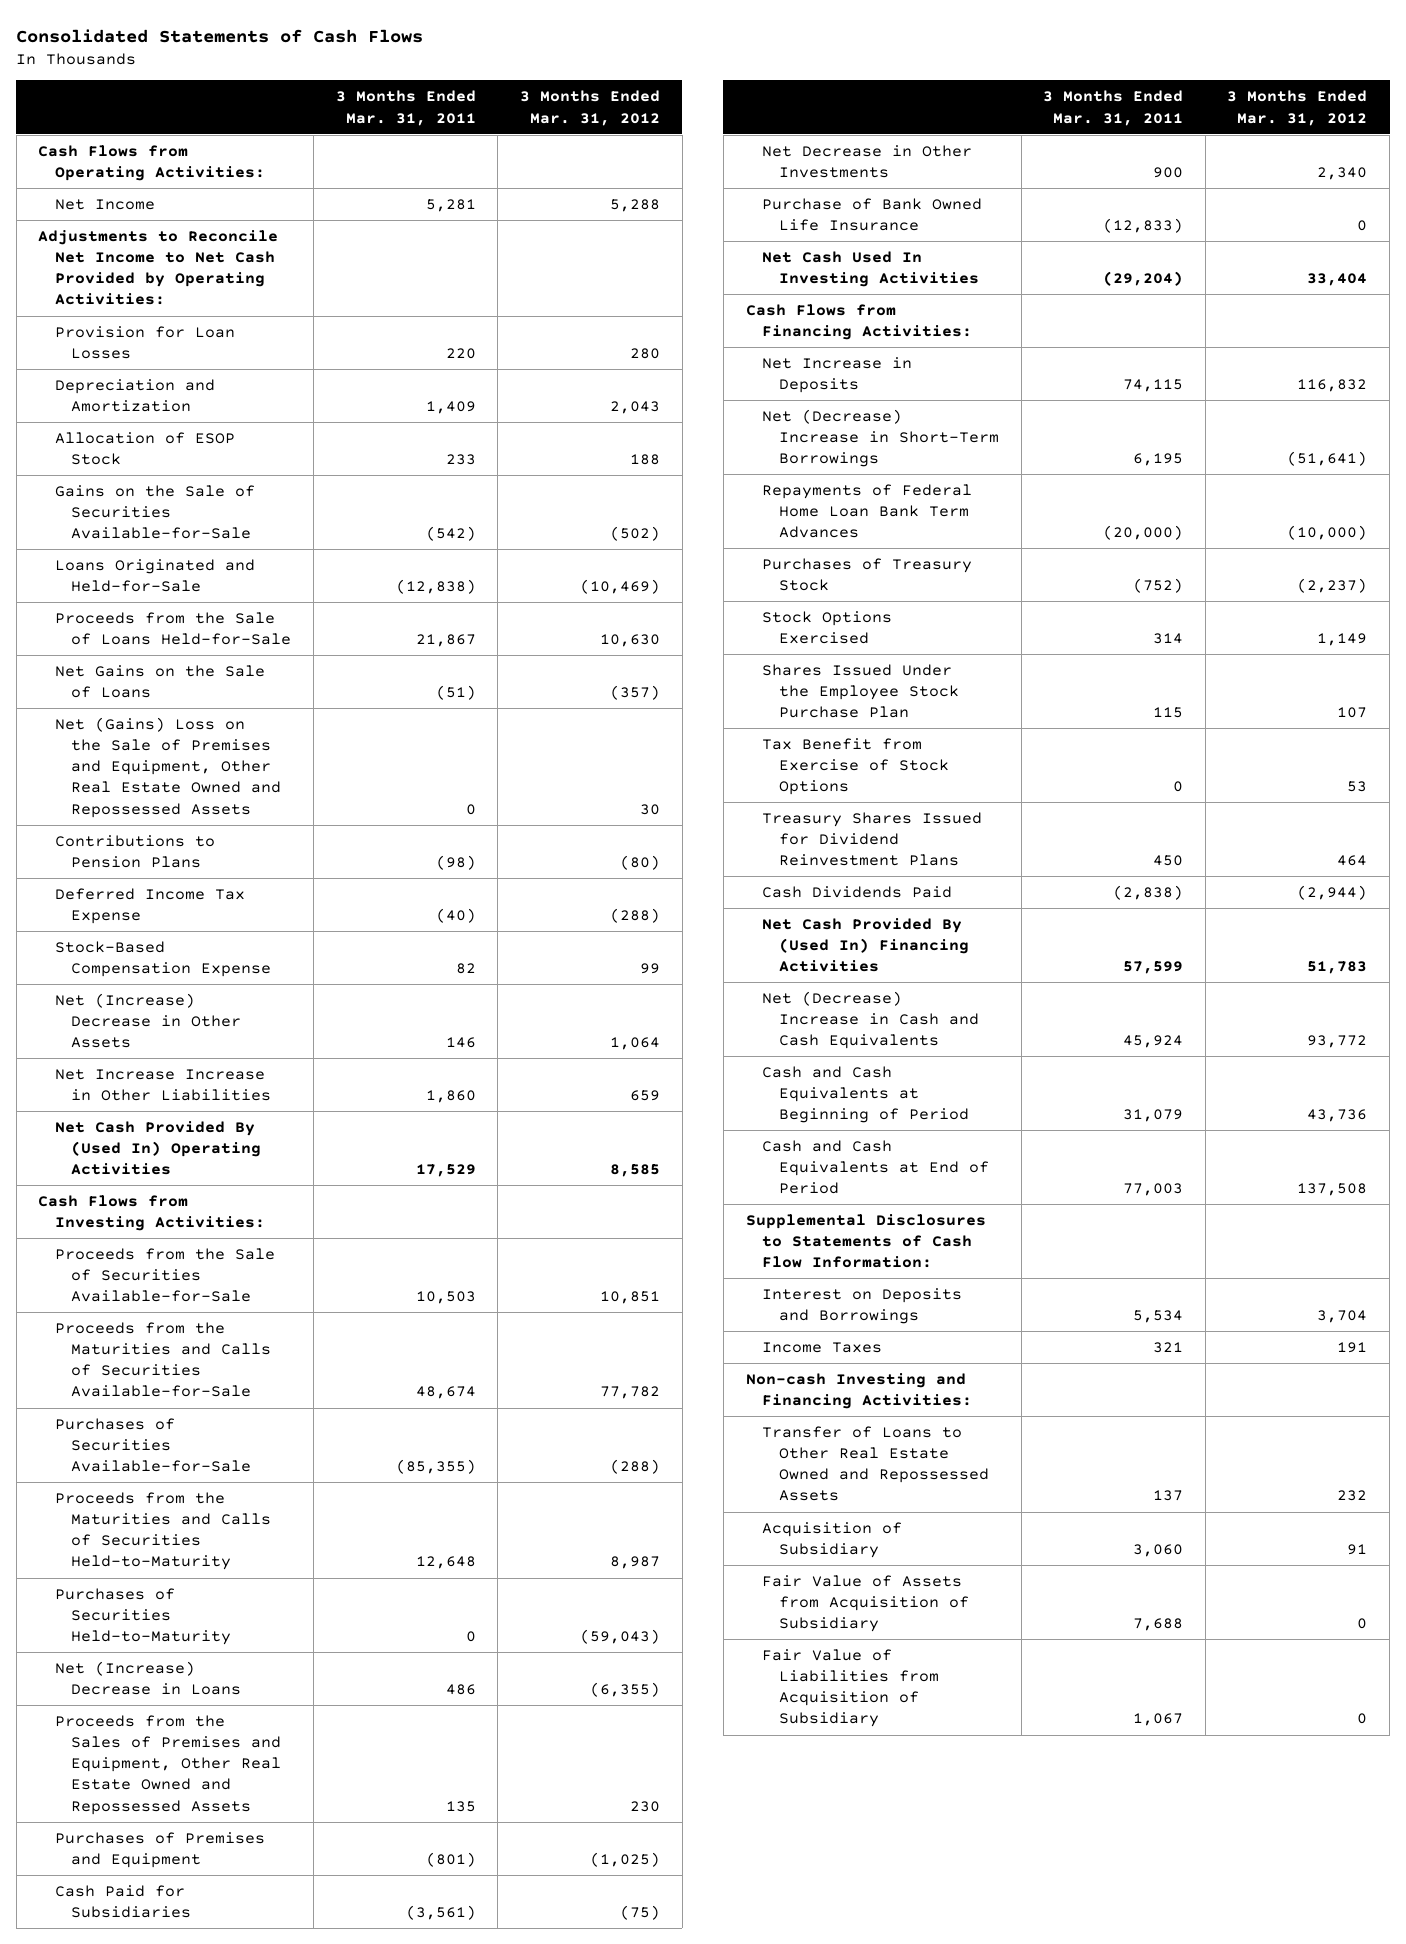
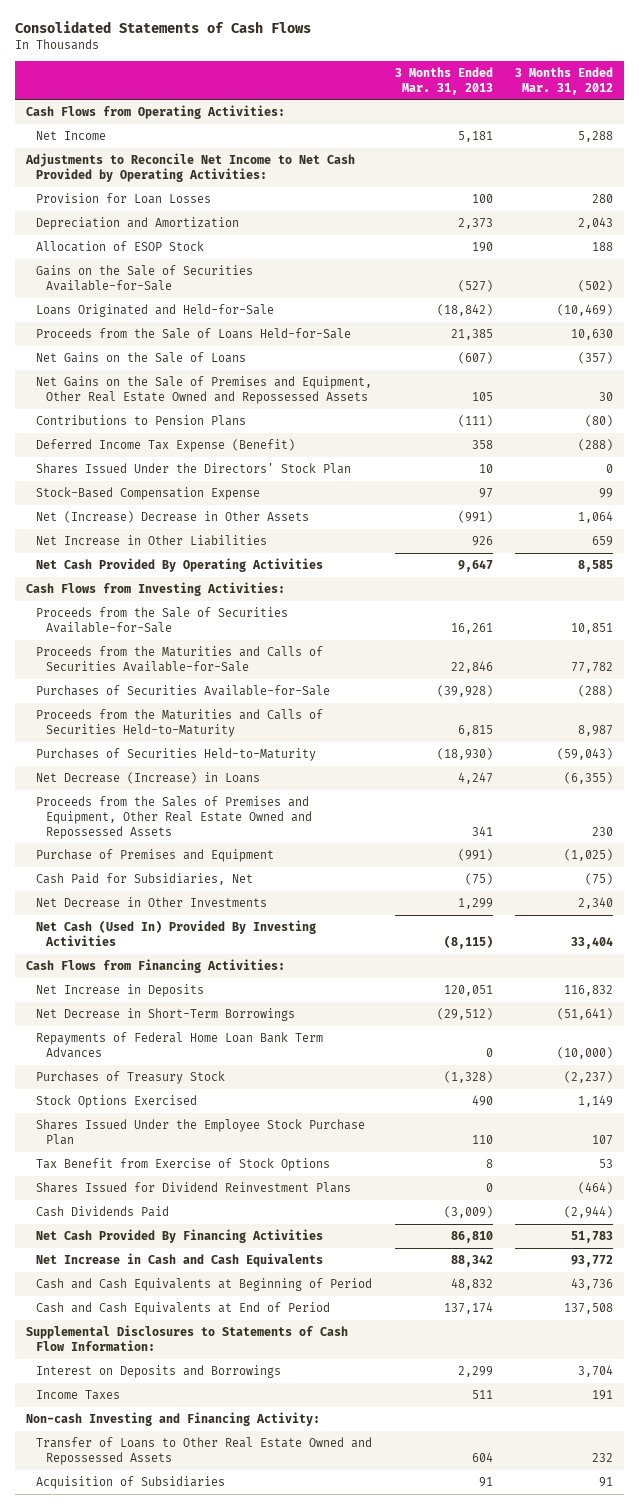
[335,90,476,126] 3 Months Ended Mar. 31, 2011 -> none
none -> [394,66,493,95] 3 Months Ended Mar. 31, 2013
[54,716,282,818] Net (Gains) Loss on the Sale of Premises and Equipment, Other Real Estate Owned and Repossessed Assets -> [36,375,373,404] Net Gains on the Sale of Premises and Equipment, Other Real Estate Owned and Repossessed Assets
[54,887,245,925] Deferred Income Tax Expense -> [36,438,296,452] Deferred Income Tax Expense (Benefit)
none -> [36,462,352,474] Shares Issued Under the Directors' Stock Plan
[54,1068,272,1102] Net Increase Increase in Other Liabilities -> [36,534,268,546] Net Increase in Other Liabilities
[54,1120,262,1176] Net Cash Provided By (Used In) Operating Activities -> [36,557,324,572] Net Cash Provided By Operating Activities
[54,1660,242,1696] Net (Increase) Decrease in Loans -> [36,771,261,784] Net Decrease (Increase) in Loans
[54,1831,265,1869] Purchases of Premises and Equipment -> [36,848,275,862] Purchase of Premises and Equipment
[54,1884,192,1919] Cash Paid for Subsidiaries -> [36,872,254,885] Cash Paid for Subsidiaries, Net
[762,197,983,232] Purchase of Bank Owned Life Insurance -> none
[762,250,979,288] Net Cash Used In Investing Activities -> [36,919,317,946] Net Cash (Used In) Provided By Investing Activities
[762,408,999,468] Net (Decrease) Increase in Short-Term Borrowings -> [36,1007,296,1021] Net Decrease in Short-Term Borrowings
[762,811,983,867] Treasury Shares Issued for Dividend Reinvestment Plans -> [36,1181,352,1193] Shares Issued for Dividend Reinvestment Plans
[1337,855,1368,867] 464 -> [577,1181,613,1194] (464)
[762,917,969,973] Net Cash Provided By (Used In) Financing Activities -> [36,1228,324,1243] Net Cash Provided By Financing Activities
[762,990,979,1050] Net (Decrease) Increase in Cash and Cash Equivalents -> [36,1252,324,1267] Net Increase in Cash and Cash Equivalents
[745,1372,973,1410] Non-cash Investing and Financing Activities: -> [26,1411,321,1426] Non-cash Investing and Financing Activity:
[762,1574,969,1633] Fair Value of Assets from Acquisition of Subsidiary -> none
[762,1648,939,1728] Fair Value of Liabilities from Acquisition of Subsidiary -> none
[762,1521,903,1559] Acquisition of Subsidiary -> [36,1475,226,1489] Acquisition of Subsidiaries

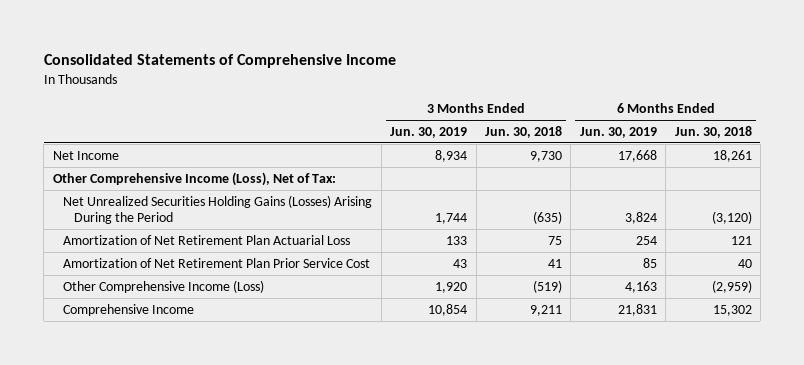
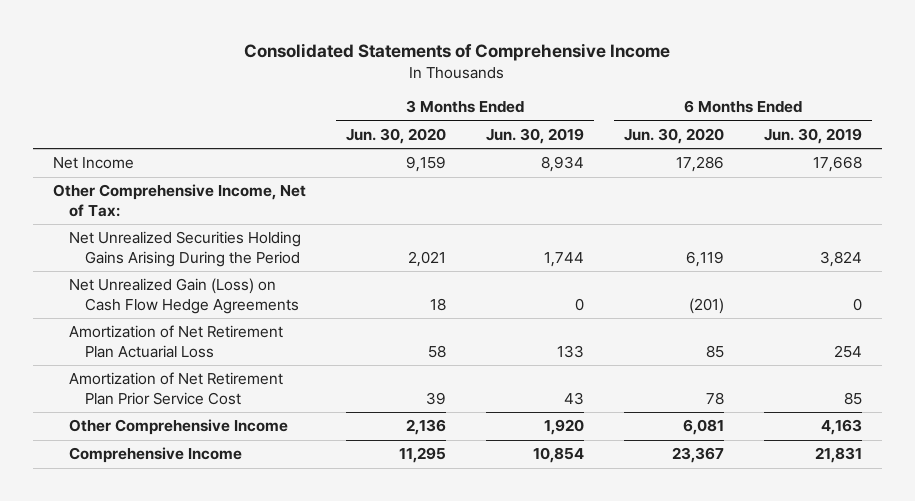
[484,125,562,138] Jun. 30, 2018 -> none
[674,125,752,138] Jun. 30, 2018 -> none
none -> [346,127,447,144] Jun. 30, 2020
none -> [623,127,724,144] Jun. 30, 2020
[52,171,336,186] Other Comprehensive Income (Loss), Net of Tax: -> [53,184,307,217] Other Comprehensive Income, Net of Tax:
[63,194,373,224] Net Unrealized Securities Holding Gains (Losses) Arising During the Period -> [68,231,301,267] Net Unrealized Securities Holding Gains Arising During the Period
none -> [68,278,299,314] Net Unrealized Gain (Loss) on Cash Flow Hedge Agreements
[63,279,265,293] Other Comprehensive Income (Loss) -> [68,419,288,436] Other Comprehensive Income

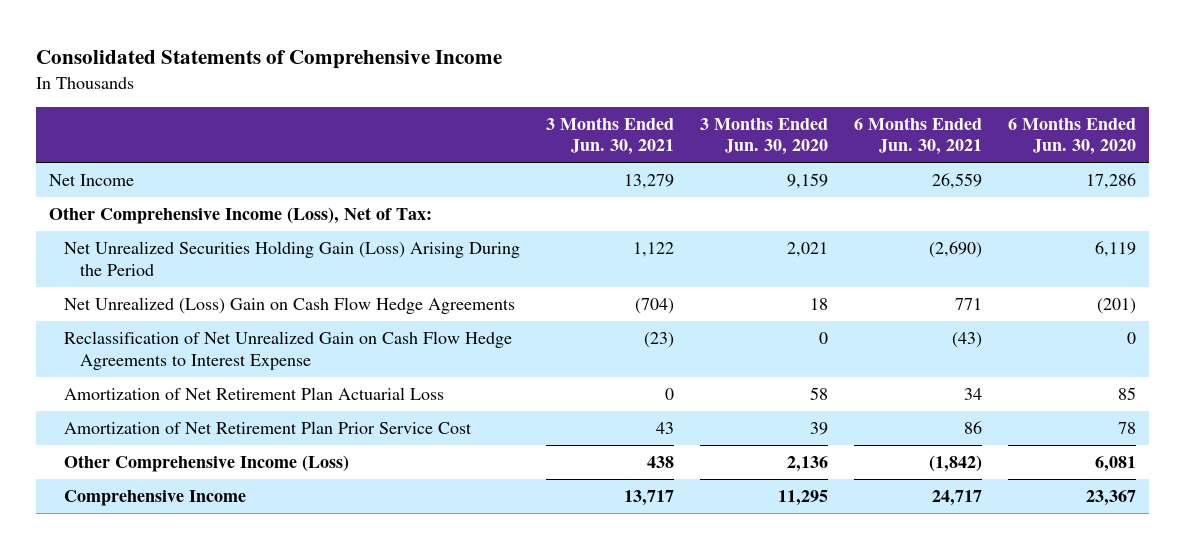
[485,127,584,144] Jun. 30, 2019 -> none
[763,127,862,144] Jun. 30, 2019 -> none
none -> [546,116,675,156] 3 Months Ended Jun. 30, 2021
none -> [854,116,983,156] 6 Months Ended Jun. 30, 2021
[53,184,307,217] Other Comprehensive Income, Net of Tax: -> [48,207,432,225] Other Comprehensive Income (Loss), Net of Tax:
[68,231,301,267] Net Unrealized Securities Holding Gains Arising During the Period -> [64,241,521,276] Net Unrealized Securities Holding Gain (Loss) Arising During the Period
[68,278,299,314] Net Unrealized Gain (Loss) on Cash Flow Hedge Agreements -> [64,297,516,315] Net Unrealized (Loss) Gain on Cash Flow Hedge Agreements
none -> [64,331,513,370] Reclassification of Net Unrealized Gain on Cash Flow Hedge Agreements to Interest Expense
[68,419,288,436] Other Comprehensive Income -> [64,455,350,473] Other Comprehensive Income (Loss)

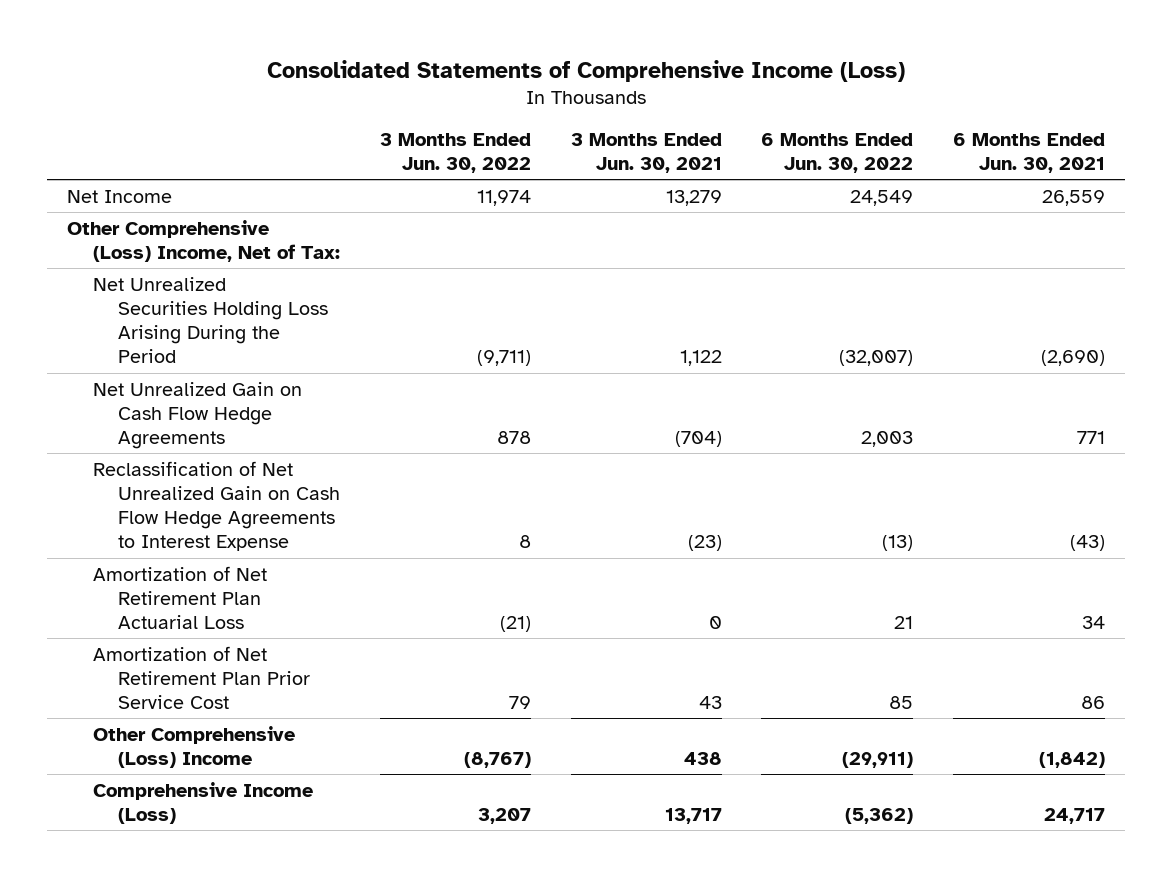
[35,49,502,69] Consolidated Statements of Comprehensive Income -> [267,59,906,82] Consolidated Statements of Comprehensive Income (Loss)
[700,116,829,156] 3 Months Ended Jun. 30, 2020 -> none
[1008,116,1137,156] 6 Months Ended Jun. 30, 2020 -> none
none -> [379,132,531,173] 3 Months Ended Jun. 30, 2022
none -> [761,132,914,173] 6 Months Ended Jun. 30, 2022
[48,207,432,225] Other Comprehensive Income (Loss), Net of Tax: -> [67,219,340,262] Other Comprehensive (Loss) Income, Net of Tax:
[64,241,521,276] Net Unrealized Securities Holding Gain (Loss) Arising During the Period -> [92,276,329,364] Net Unrealized Securities Holding Loss Arising During the Period
[64,297,516,315] Net Unrealized (Loss) Gain on Cash Flow Hedge Agreements -> [92,381,302,449] Net Unrealized Gain on Cash Flow Hedge Agreements
[64,455,350,473] Other Comprehensive Income (Loss) -> [92,725,295,768] Other Comprehensive (Loss) Income
[64,490,247,507] Comprehensive Income -> [92,781,313,824] Comprehensive Income (Loss)

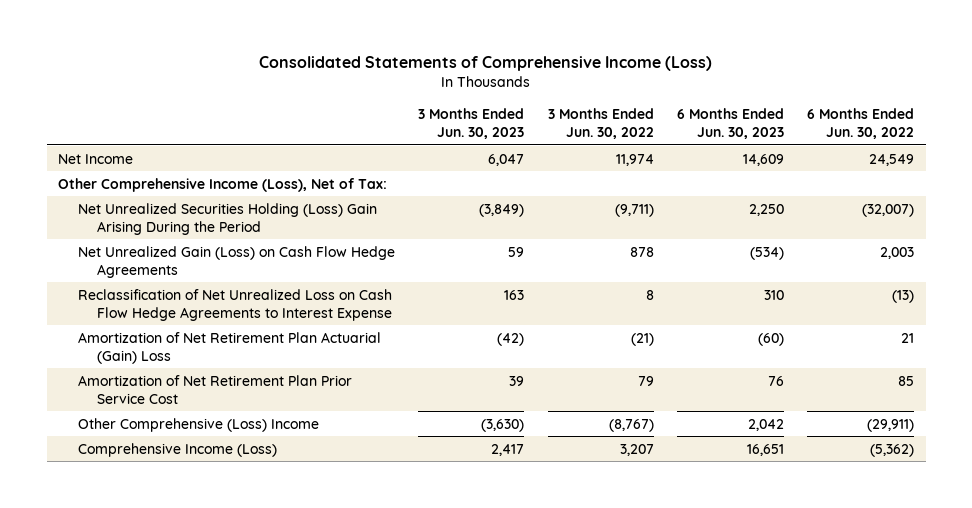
[570,132,722,173] 3 Months Ended Jun. 30, 2021 -> none
[953,132,1106,173] 6 Months Ended Jun. 30, 2021 -> none
none -> [418,107,525,139] 3 Months Ended Jun. 30, 2023
none -> [676,107,784,139] 6 Months Ended Jun. 30, 2023
[67,219,340,262] Other Comprehensive (Loss) Income, Net of Tax: -> [58,177,388,192] Other Comprehensive Income (Loss), Net of Tax:
[92,276,329,364] Net Unrealized Securities Holding Loss Arising During the Period -> [77,202,377,235] Net Unrealized Securities Holding (Loss) Gain Arising During the Period
[92,381,302,449] Net Unrealized Gain on Cash Flow Hedge Agreements -> [77,245,395,278] Net Unrealized Gain (Loss) on Cash Flow Hedge Agreements
[92,460,341,552] Reclassification of Net Unrealized Gain on Cash Flow Hedge Agreements to Interest Expense -> [77,288,393,321] Reclassification of Net Unrealized Loss on Cash Flow Hedge Agreements to Interest Expense
[92,565,267,629] Amortization of Net Retirement Plan Actuarial Loss -> [77,331,381,364] Amortization of Net Retirement Plan Actuarial (Gain) Loss

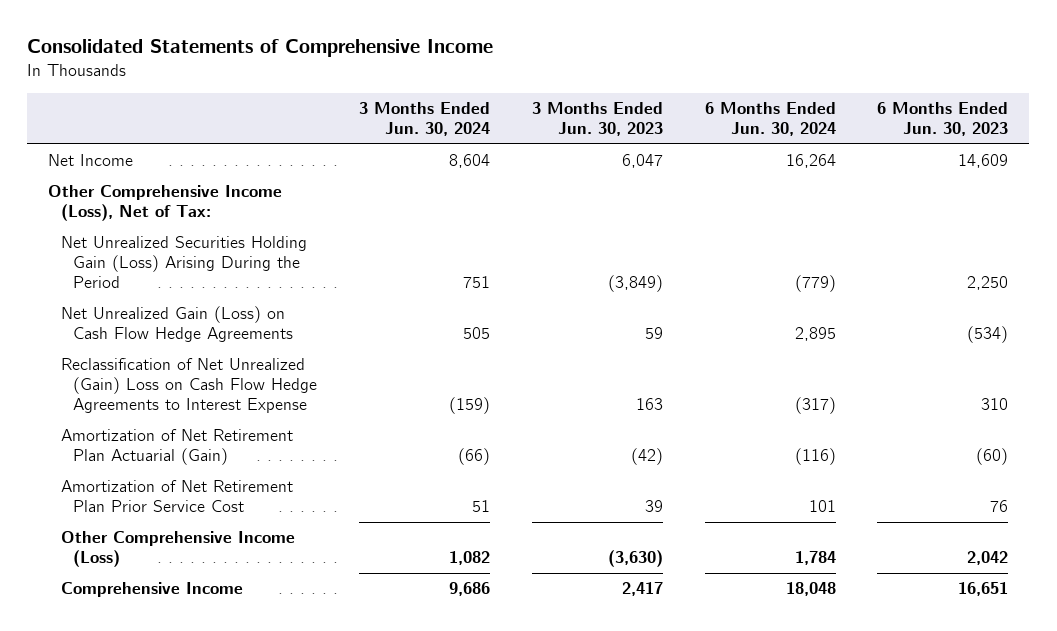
[259,56,713,72] Consolidated Statements of Comprehensive Income (Loss) -> [27,39,494,58] Consolidated Statements of Comprehensive Income
[547,107,654,139] 3 Months Ended Jun. 30, 2022 -> none
[807,107,915,139] 6 Months Ended Jun. 30, 2022 -> none
none -> [358,102,490,137] 3 Months Ended Jun. 30, 2024
none -> [704,102,836,137] 6 Months Ended Jun. 30, 2024
[77,202,377,235] Net Unrealized Securities Holding (Loss) Gain Arising During the Period -> [60,236,307,289] Net Unrealized Securities Holding Gain (Loss) Arising During the Period
[77,288,393,321] Reclassification of Net Unrealized Loss on Cash Flow Hedge Agreements to Interest Expense -> [60,358,318,414] Reclassification of Net Unrealized (Gain) Loss on Cash Flow Hedge Agreements to Interest Expense
[77,331,381,364] Amortization of Net Retirement Plan Actuarial (Gain) Loss -> [60,429,293,466] Amortization of Net Retirement Plan Actuarial (Gain)
[77,417,319,432] Other Comprehensive (Loss) Income -> [60,531,295,568] Other Comprehensive Income (Loss)
[77,442,277,457] Comprehensive Income (Loss) -> [60,582,243,598] Comprehensive Income

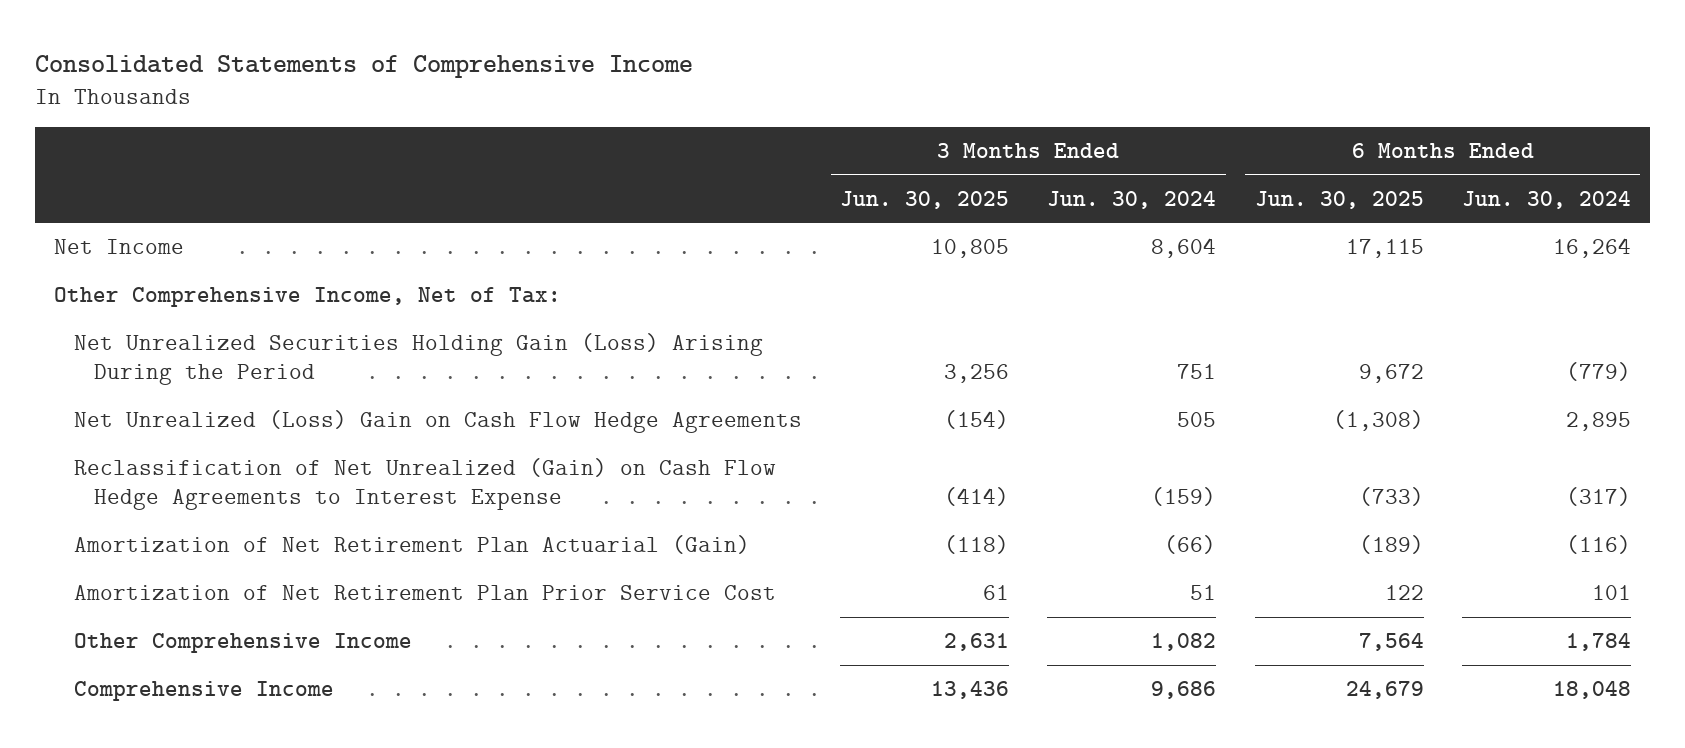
[531,102,663,137] 3 Months Ended Jun. 30, 2023 -> none
[877,102,1009,137] 6 Months Ended Jun. 30, 2023 -> none
none -> [840,190,1010,209] Jun. 30, 2025
none -> [1254,190,1424,209] Jun. 30, 2025
[48,185,283,222] Other Comprehensive Income (Loss), Net of Tax: -> [53,287,561,308] Other Comprehensive Income, Net of Tax:
[60,306,294,343] Net Unrealized Gain (Loss) on Cash Flow Hedge Agreements -> [74,410,803,434] Net Unrealized (Loss) Gain on Cash Flow Hedge Agreements
[60,358,318,414] Reclassification of Net Unrealized (Gain) Loss on Cash Flow Hedge Agreements to Interest Expense -> [74,458,777,511] Reclassification of Net Unrealized (Gain) on Cash Flow Hedge Agreements to Interest Expense
[60,531,295,568] Other Comprehensive Income (Loss) -> [74,633,413,654] Other Comprehensive Income

